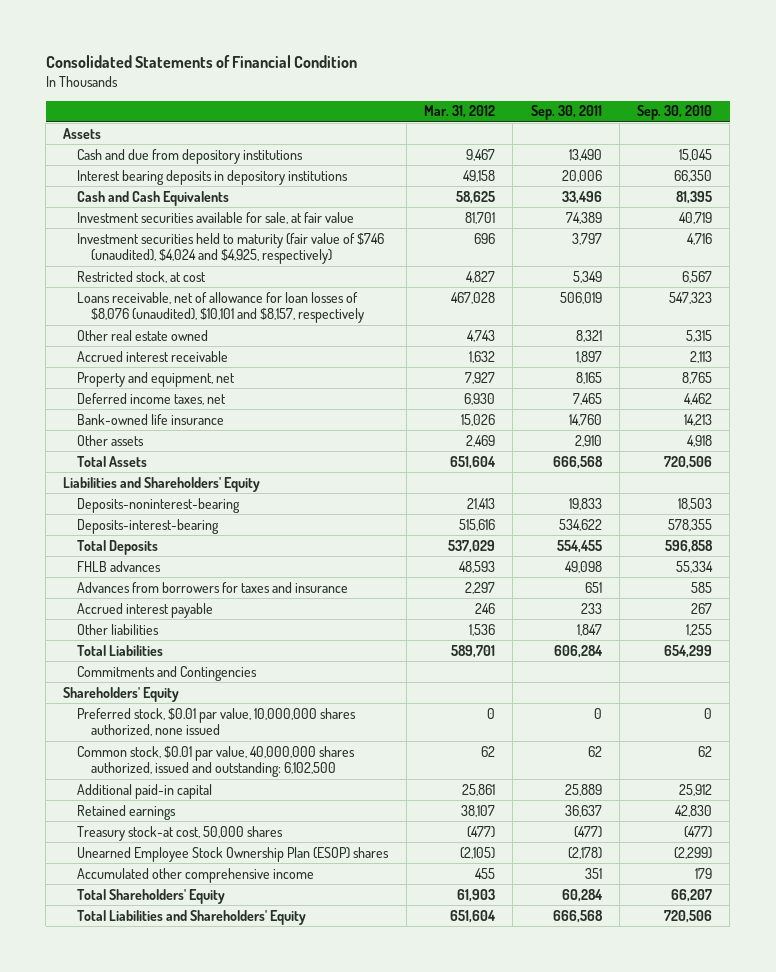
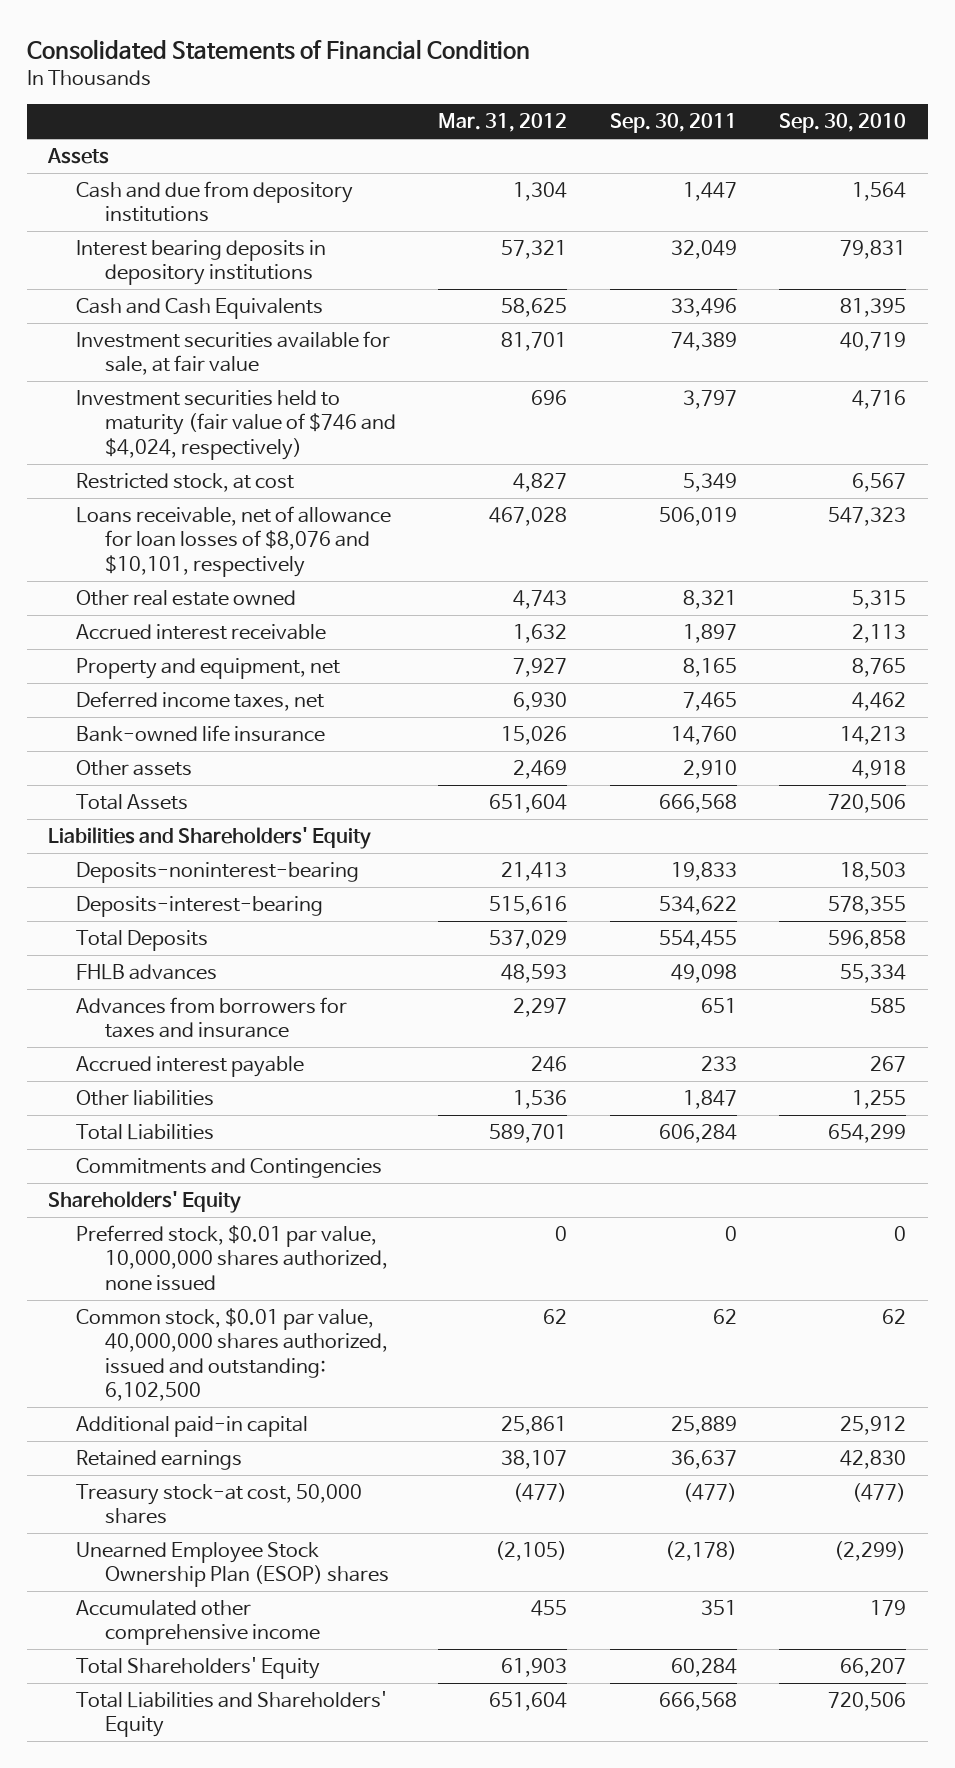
[466,148,496,161] 9,467 -> [513,182,568,202] 1,304
[568,148,602,161] 13,490 -> [682,182,737,202] 1,447
[679,148,713,161] 15,045 -> [852,182,907,202] 1,564
[463,169,496,182] 49,158 -> [501,240,568,260] 57,321
[561,169,602,182] 20,006 -> [670,240,737,260] 32,049
[674,169,713,182] 66,350 -> [840,240,907,260] 79,831
[77,232,385,265] Investment securities held to maturity (fair value of $746 (unaudited), $4,024 and $4,925, respectively) -> [76,390,396,460] Investment securities held to maturity (fair value of $746 and $4,024, respectively)
[77,291,365,324] Loans receivable, net of allowance for loan losses of $8,076 (unaudited), $10,101 and $8,157, respectively -> [76,506,392,577] Loans receivable, net of allowance for loan losses of $8,076 and $10,101, respectively

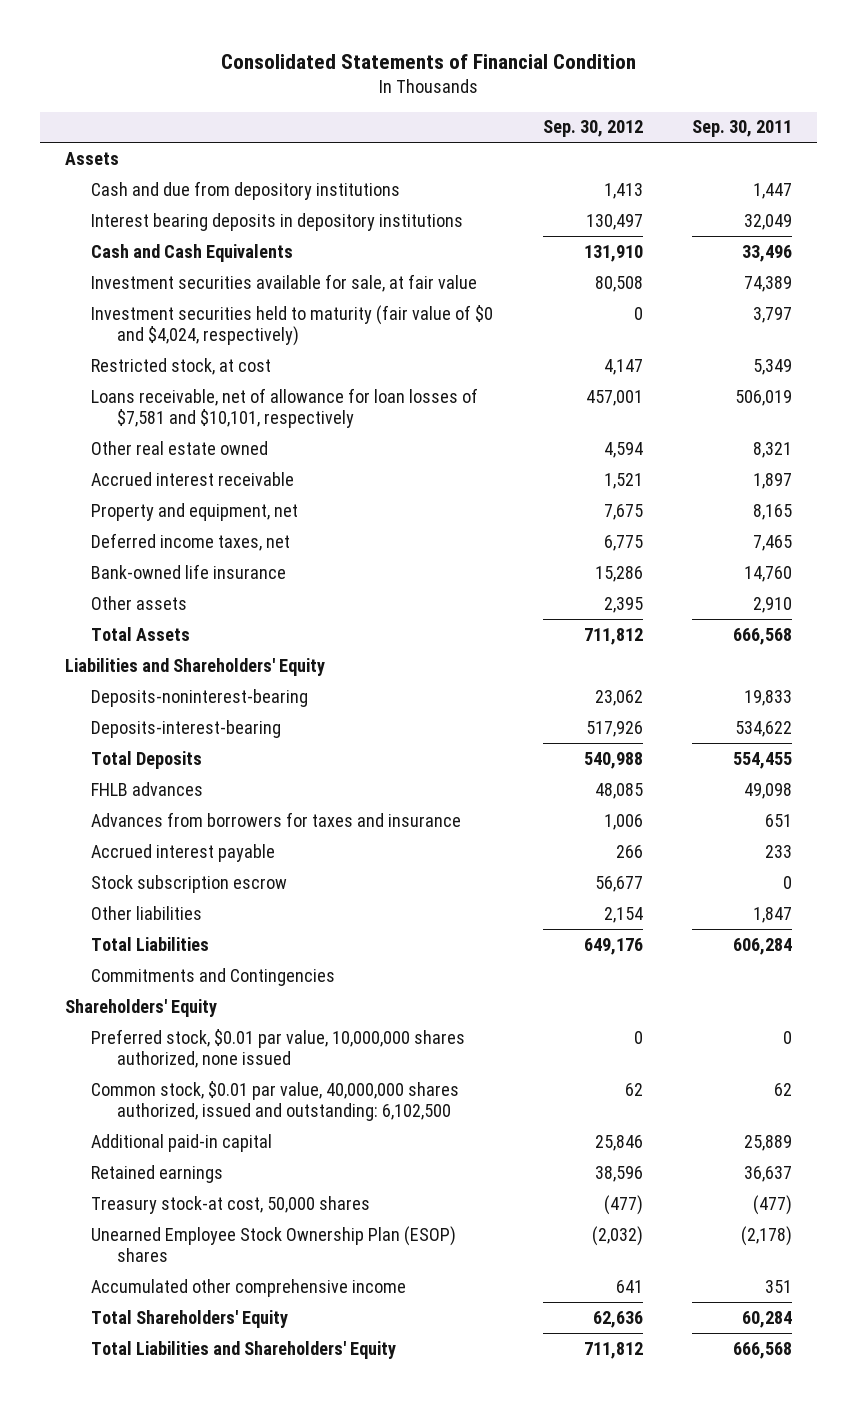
[438,113,568,133] Mar. 31, 2012 -> none
[779,113,907,134] Sep. 30, 2010 -> none
none -> [542,120,643,138] Sep. 30, 2012
[76,390,396,460] Investment securities held to maturity (fair value of $746 and $4,024, respectively) -> [90,304,493,347] Investment securities held to maturity (fair value of $0 and $4,024, respectively)
[76,506,392,577] Loans receivable, net of allowance for loan losses of $8,076 and $10,101, respectively -> [90,387,478,429] Loans receivable, net of allowance for loan losses of $7,581 and $10,101, respectively
none -> [90,874,287,893] Stock subscription escrow

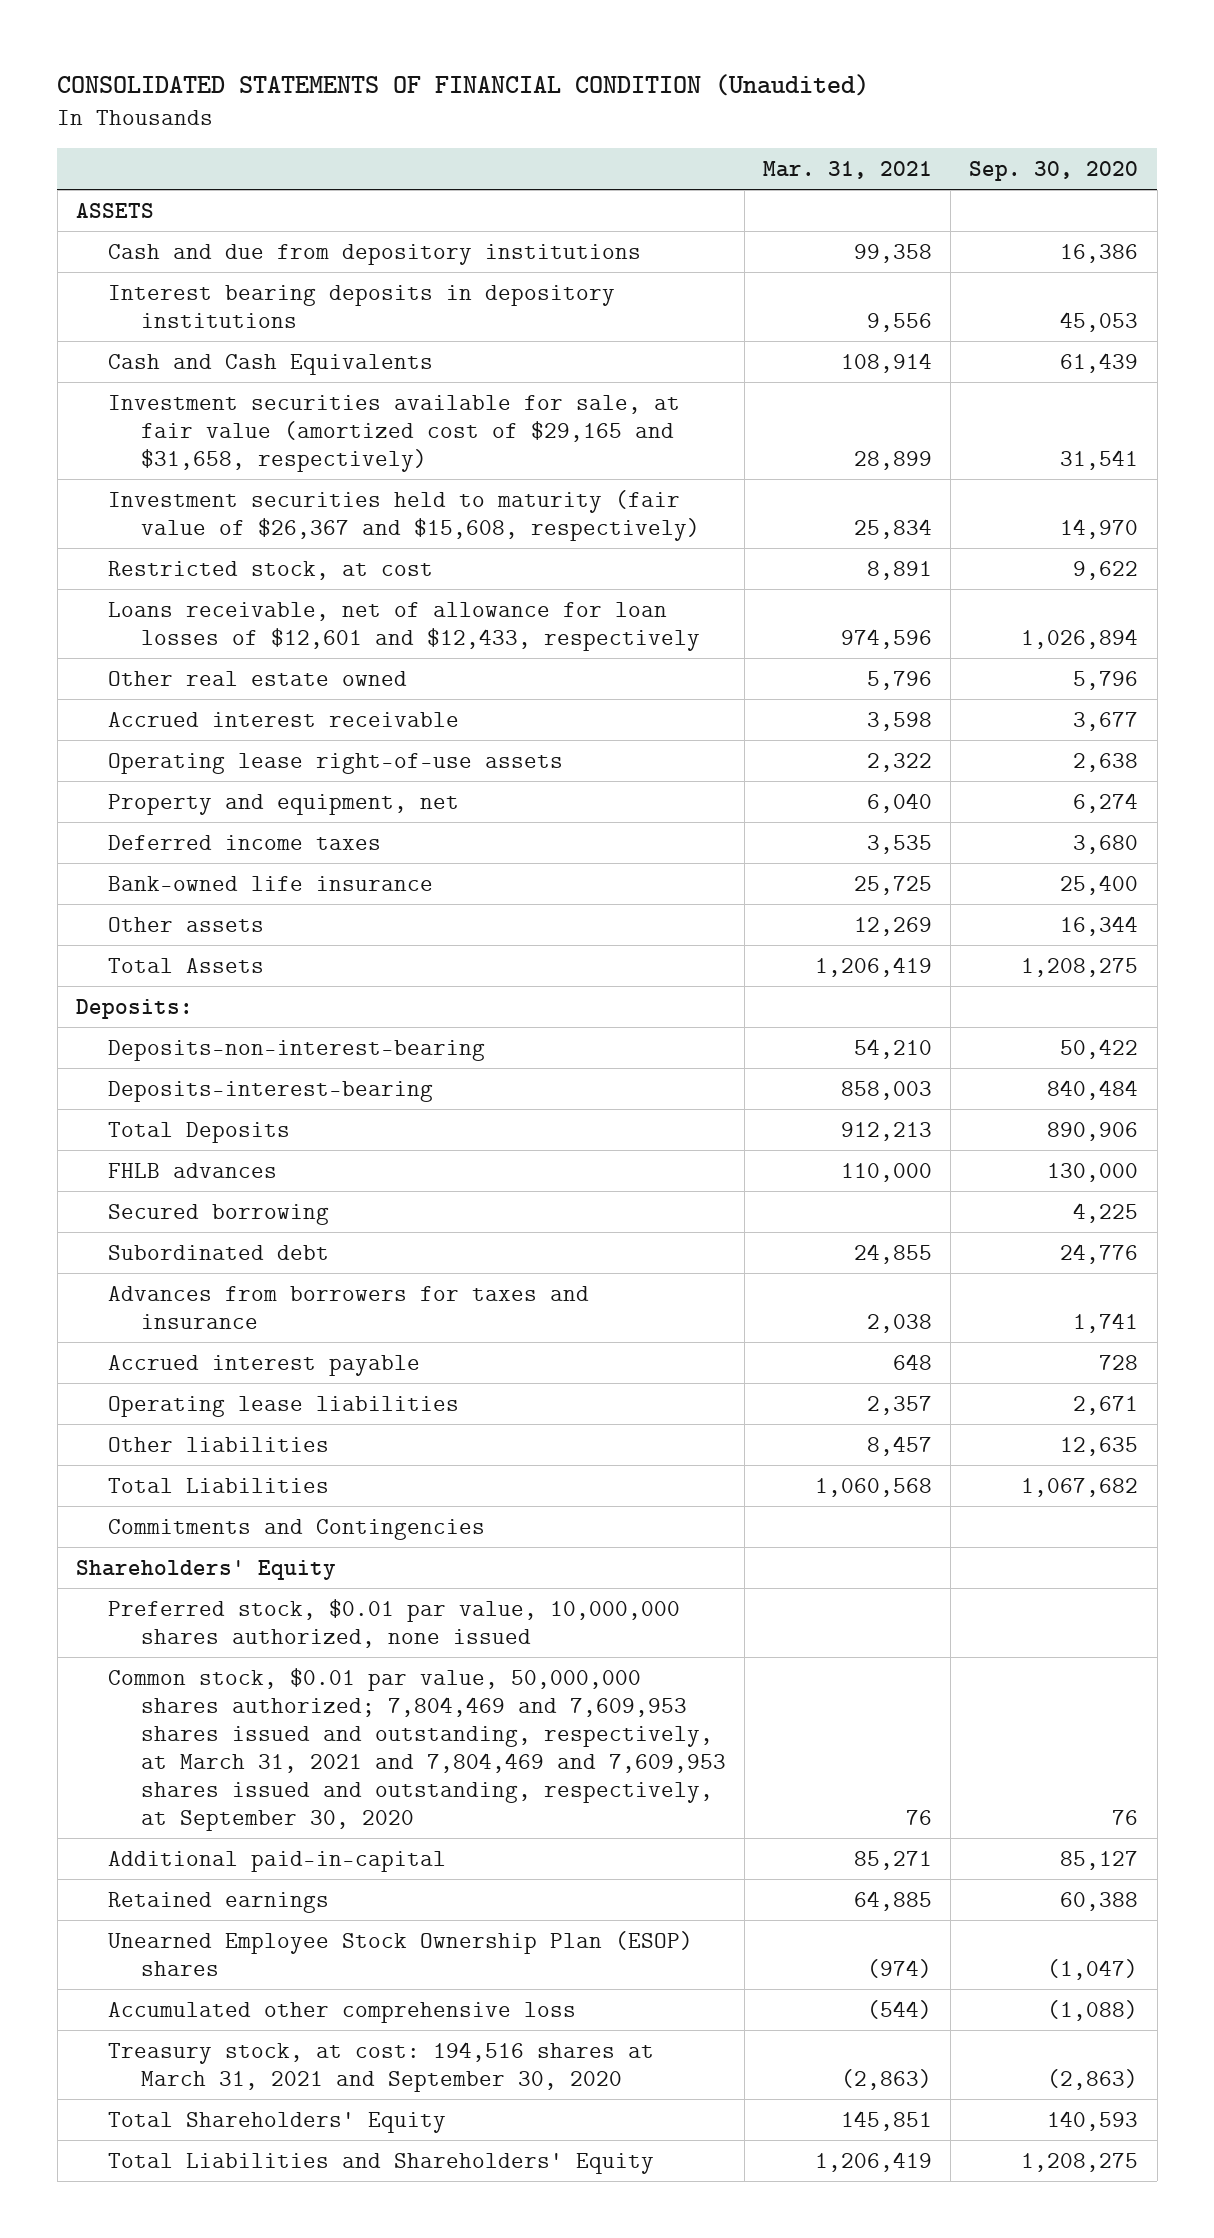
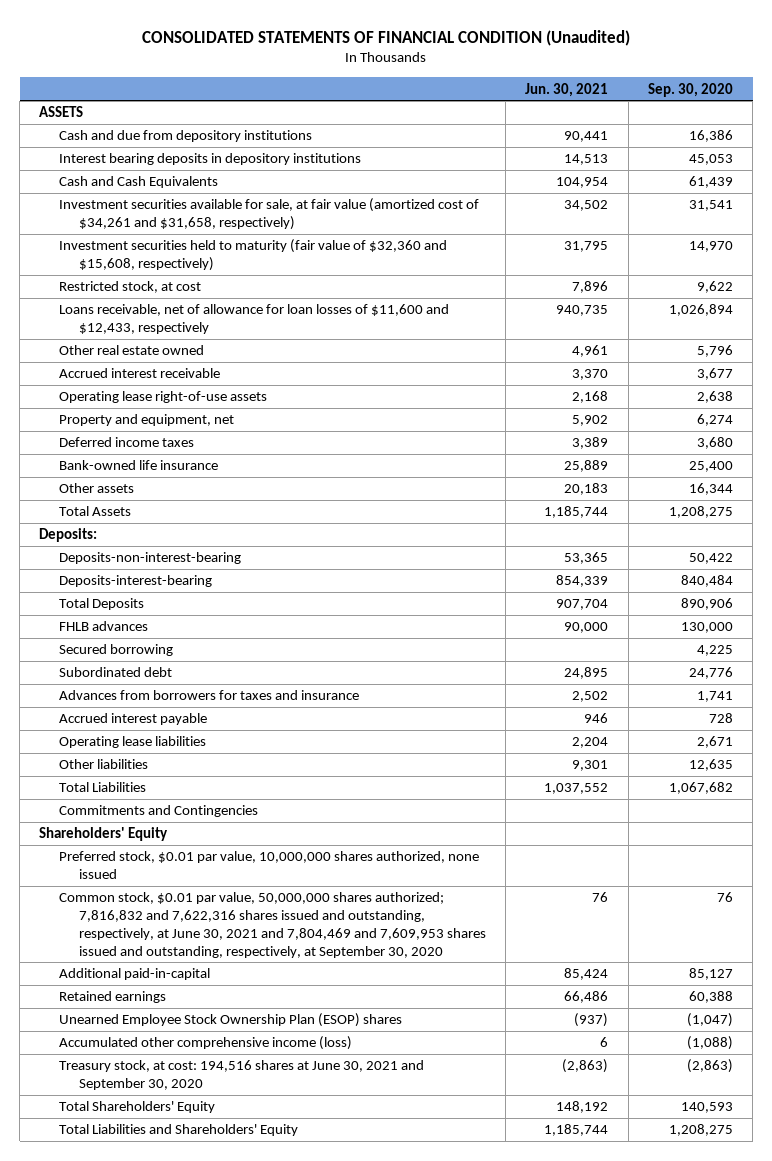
[763,160,933,179] Mar. 31, 2021 -> none
none -> [525,82,609,97] Jun. 30, 2021
[108,394,681,472] Investment securities available for sale, at fair value (amortized cost of $29,165 and $31,658, respectively) -> [59,198,480,231] Investment securities available for sale, at fair value (amortized cost of $34,261 and $31,658, respectively)
[108,489,700,541] Investment securities held to maturity (fair value of $26,367 and $15,608, respectively) -> [59,239,448,272] Investment securities held to maturity (fair value of $32,360 and $15,608, respectively)
[108,601,700,651] Loans receivable, net of allowance for loan losses of $12,601 and $12,433, respectively -> [59,304,450,335] Loans receivable, net of allowance for loan losses of $11,600 and $12,433, respectively
[108,1667,726,1831] Common stock, $0.01 par value, 50,000,000 shares authorized; 7,804,469 and 7,609,953 shares issued and outstanding, respectively, at March 31, 2021 and 7,804,469 and 7,609,953 shares issued and outstanding, respectively, at September 30, 2020 -> [59,892,486,958] Common stock, $0.01 par value, 50,000,000 shares authorized; 7,816,832 and 7,622,316 shares issued and outstanding, respectively, at June 30, 2021 and 7,804,469 and 7,609,953 shares issued and outstanding, respectively, at September 30, 2020
[108,2001,577,2023] Accumulated other comprehensive loss -> [59,1036,353,1051] Accumulated other comprehensive income (loss)
[108,2041,655,2092] Treasury stock, at cost: 194,516 shares at March 31, 2021 and September 30, 2020 -> [59,1060,425,1091] Treasury stock, at cost: 194,516 shares at June 30, 2021 and September 30, 2020

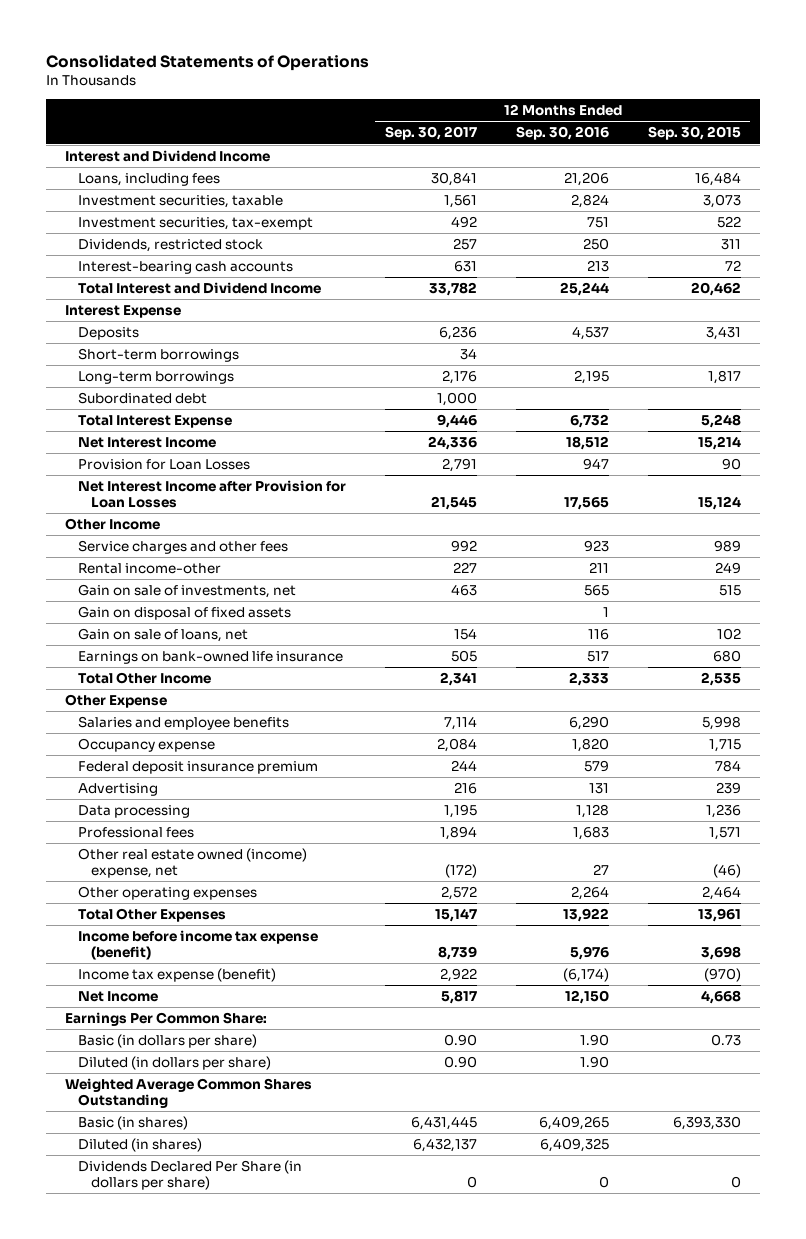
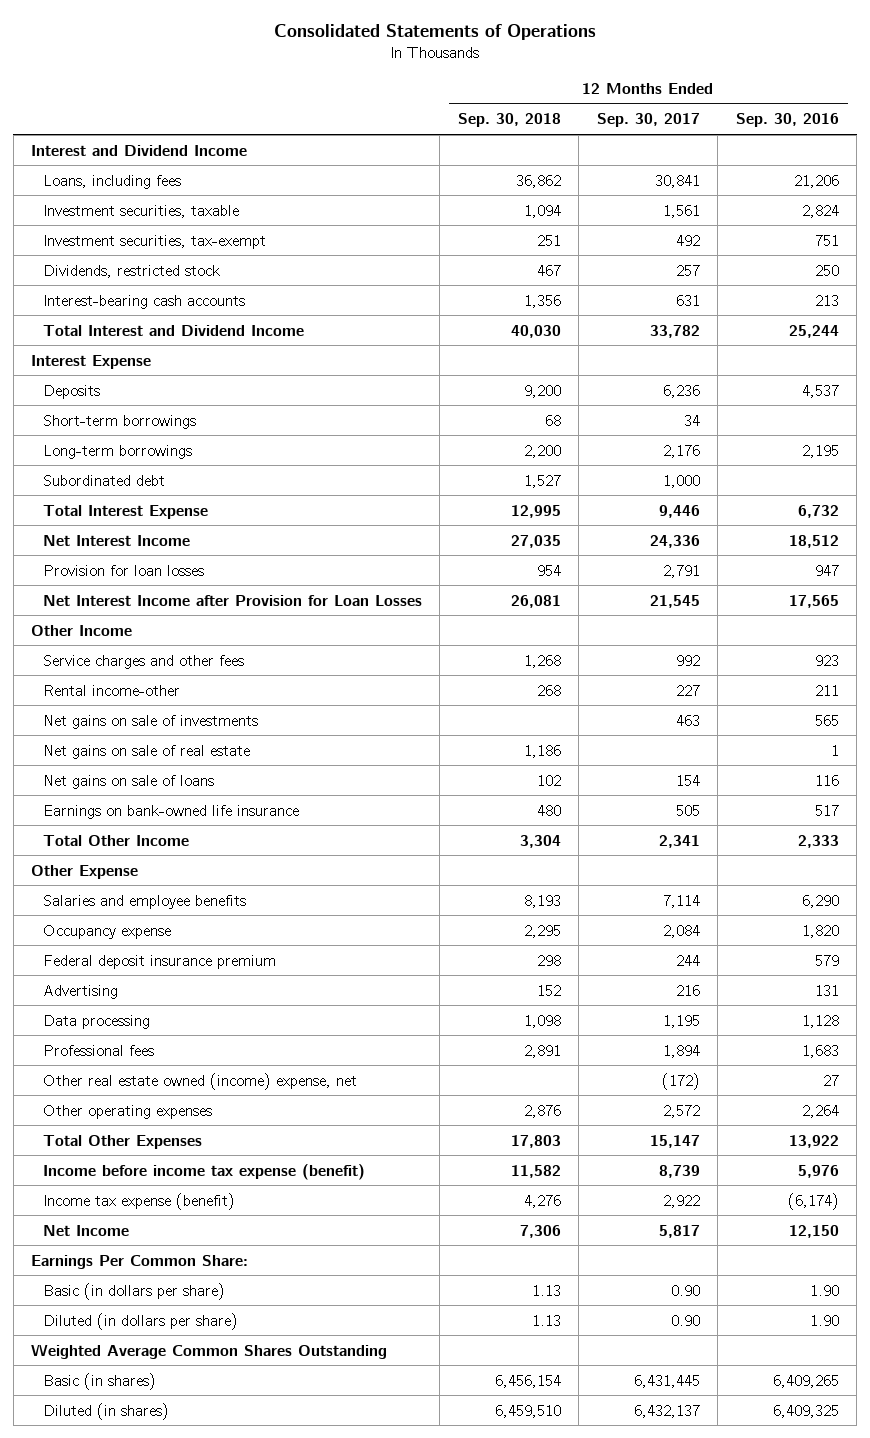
[647,126,741,141] Sep. 30, 2015 -> none
none -> [457,113,561,128] Sep. 30, 2018
[78,459,251,471] Provision for Loan Losses -> [42,564,204,576] Provision for loan losses
[78,584,297,599] Gain on sale of investments, net -> [42,714,258,729] Net gains on sale of investments
[78,606,292,621] Gain on disposal of fixed assets -> [42,744,250,759] Net gains on sale of real estate
[78,628,249,643] Gain on sale of loans, net -> [42,774,214,789] Net gains on sale of loans
[78,1160,303,1191] Dividends Declared Per Share (in dollars per share) -> none

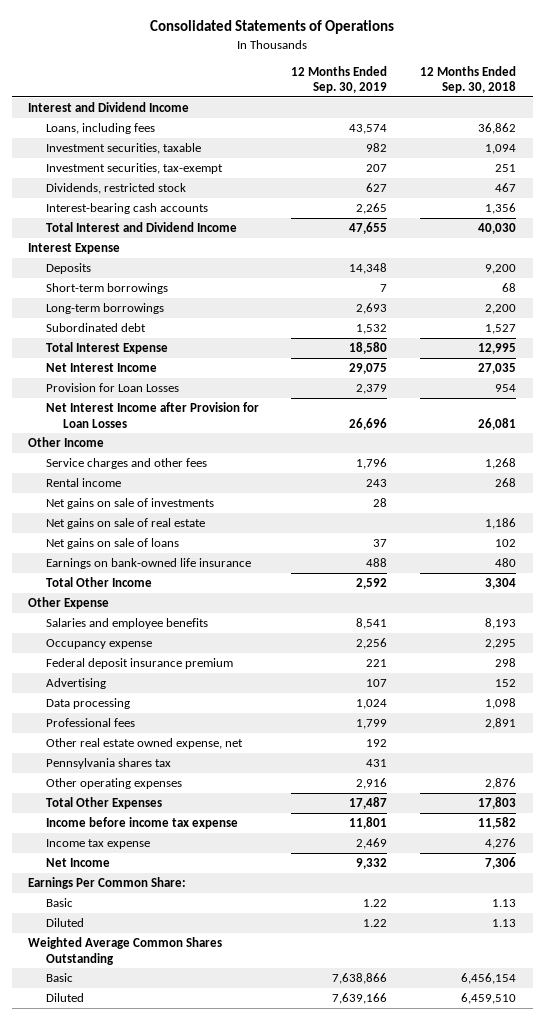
[596,113,700,128] Sep. 30, 2017 -> none
[735,113,839,128] Sep. 30, 2016 -> none
none -> [291,65,388,94] 12 Months Ended Sep. 30, 2019
[42,564,204,576] Provision for loan losses -> [45,382,179,392] Provision for Loan Losses
[42,684,180,696] Rental income-other -> [45,477,121,487] Rental income
[42,1072,357,1090] Other real estate owned (income) expense, net -> [45,737,243,749] Other real estate owned expense, net
none -> [45,757,171,769] Pennsylvania shares tax
[42,1163,365,1180] Income before income tax expense (benefit) -> [45,816,238,829] Income before income tax expense
[42,1192,235,1210] Income tax expense (benefit) -> [45,838,150,849] Income tax expense
[42,1282,225,1300] Basic (in dollars per share) -> [45,897,73,907] Basic
[42,1312,238,1330] Diluted (in dollars per share) -> [45,917,84,927] Diluted
[42,1372,156,1390] Basic (in shares) -> [45,972,73,982] Basic
[42,1402,169,1420] Diluted (in shares) -> [45,992,84,1002] Diluted

